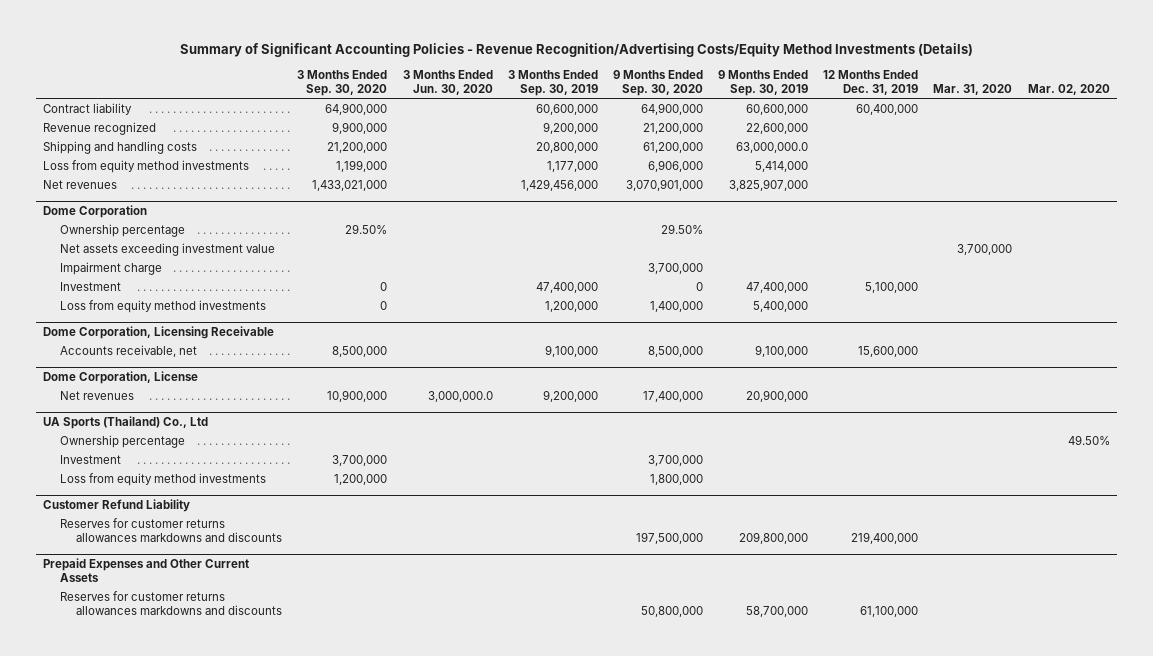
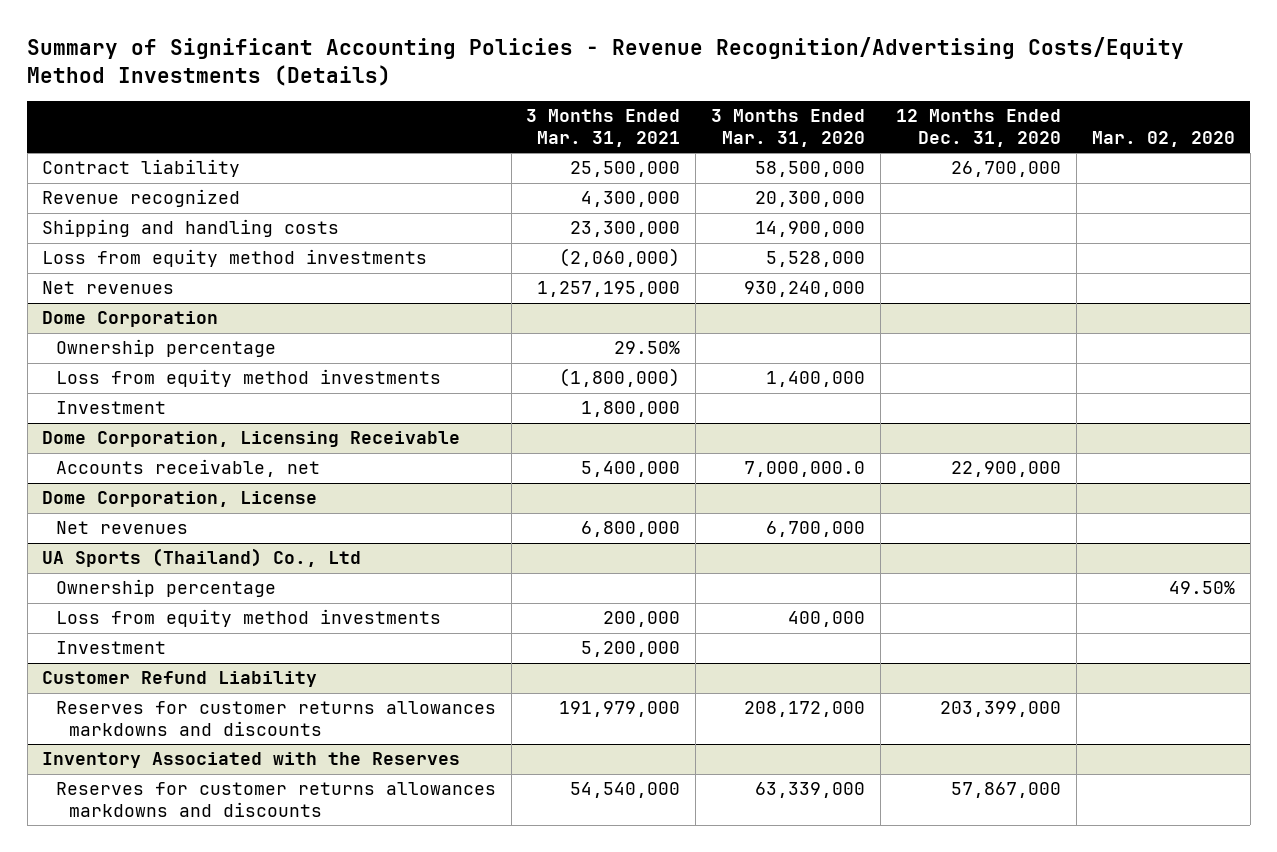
[297,69,388,96] 3 Months Ended Sep. 30, 2020 -> none
[402,69,493,95] 3 Months Ended Jun. 30, 2020 -> none
[507,69,598,96] 3 Months Ended Sep. 30, 2019 -> none
[612,69,703,96] 9 Months Ended Sep. 30, 2020 -> none
[718,69,809,96] 9 Months Ended Sep. 30, 2019 -> none
[823,69,919,95] 12 Months Ended Dec. 31, 2019 -> none
[933,83,1013,95] Mar. 31, 2020 -> none
none -> [526,109,681,148] 3 Months Ended Mar. 31, 2021
none -> [711,109,866,148] 3 Months Ended Mar. 31, 2020
none -> [895,109,1061,148] 12 Months Ended Dec. 31, 2020
[59,242,275,256] Net assets exceeding investment value -> none
[59,261,162,275] Impairment charge -> none
[59,281,121,291] Investment -> [55,401,166,415] Investment
[59,454,121,464] Investment -> [55,641,166,655] Investment
[43,557,250,582] Prepaid Expenses and Other Current Assets -> none
[59,590,283,615] Reserves for customer returns allowances markdowns and discounts -> none
none -> [42,752,461,769] Inventory Associated with the Reserves
none -> [55,782,496,818] Reserves for customer returns allowances markdowns and discounts

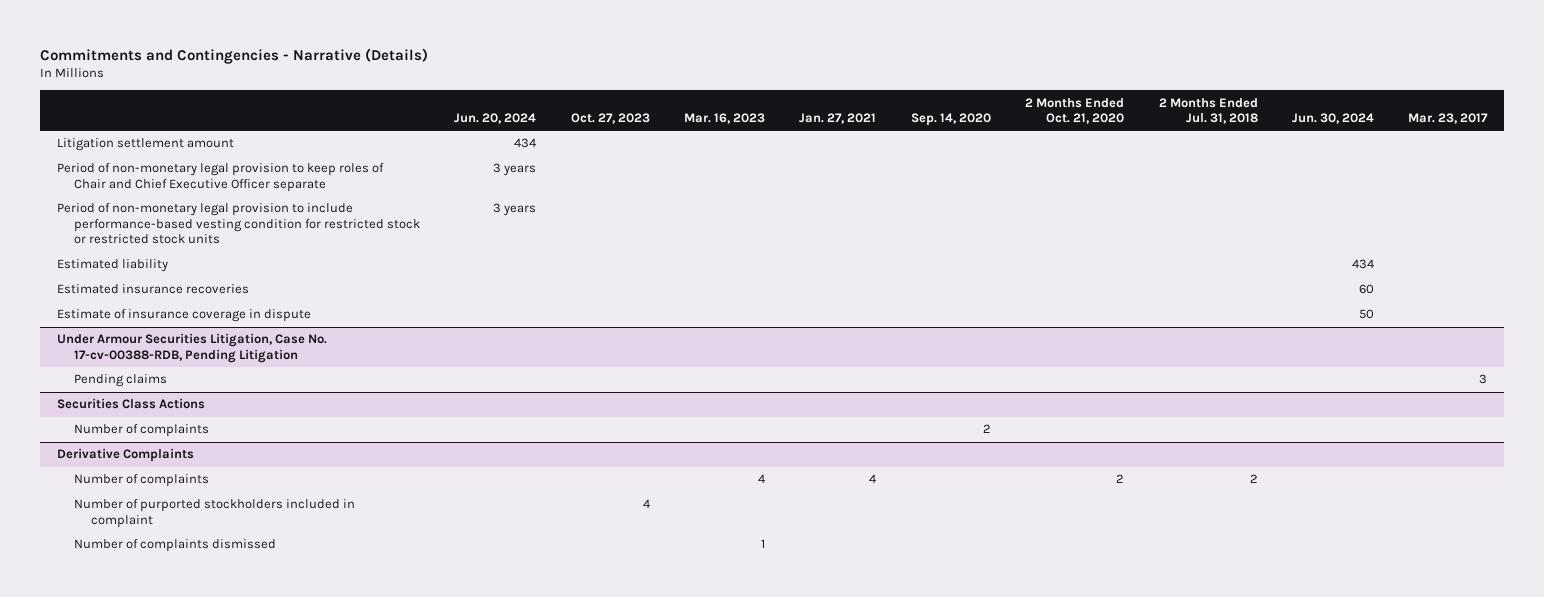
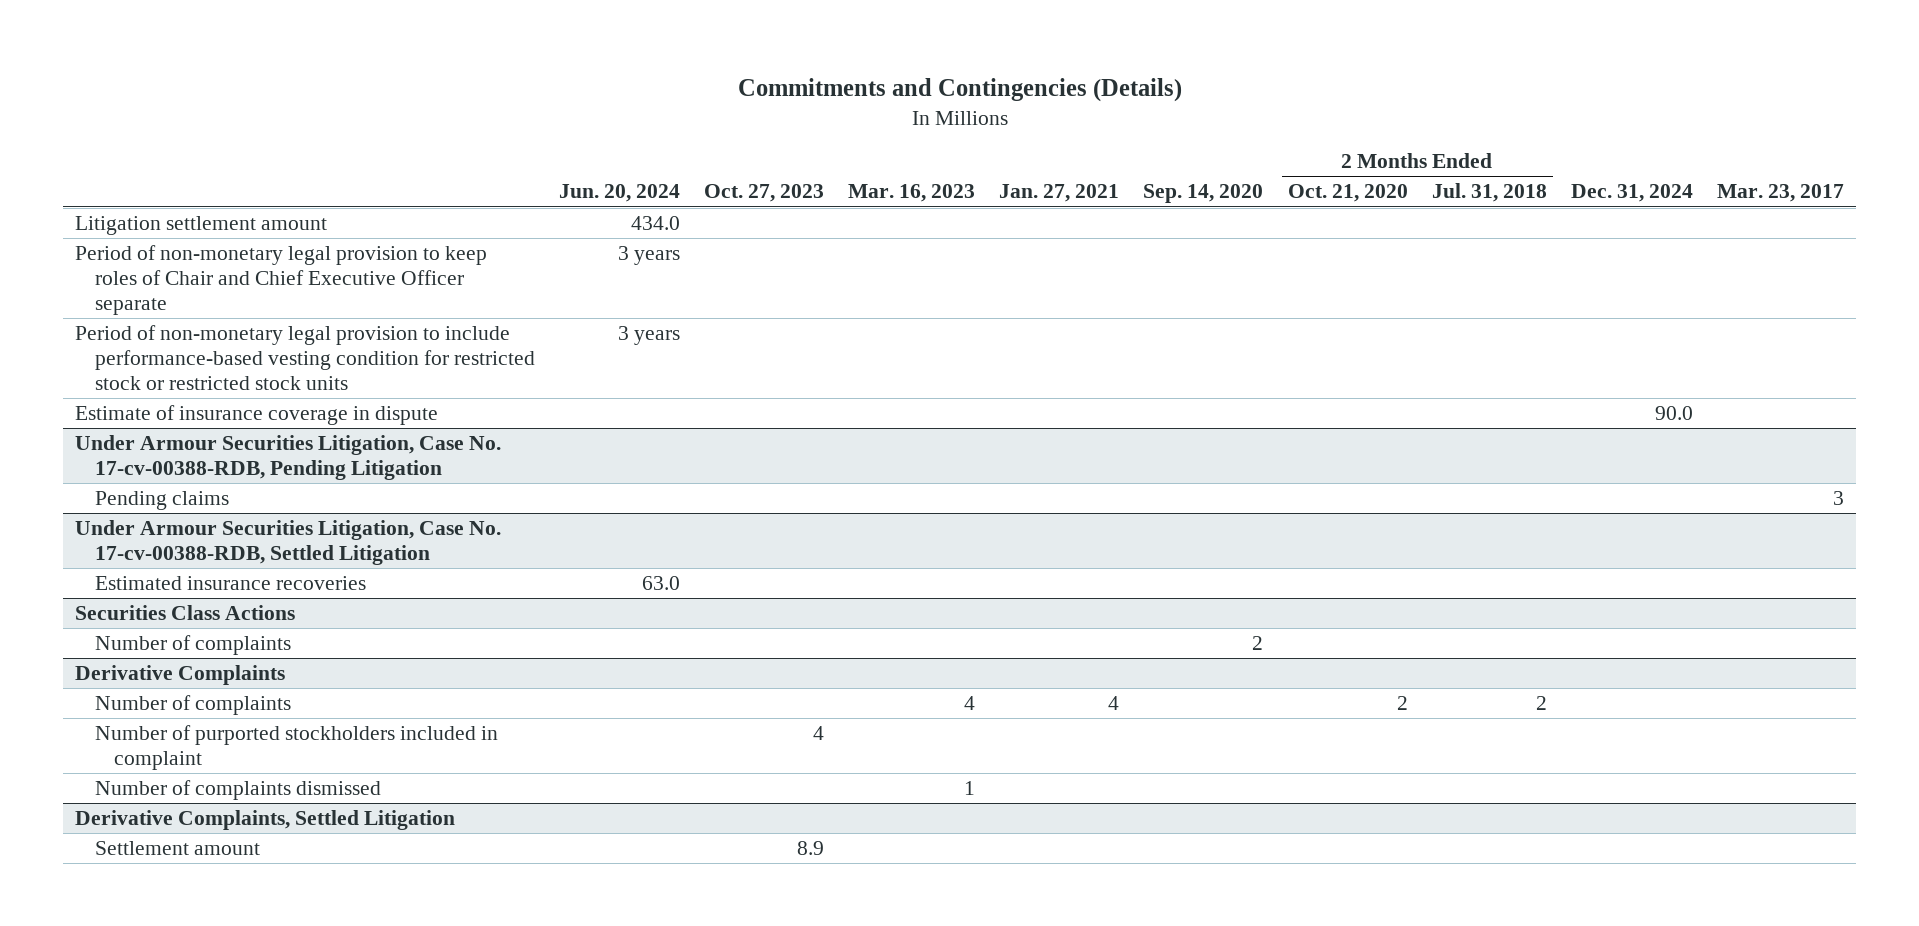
[39,47,428,64] Commitments and Contingencies - Narrative (Details) -> [737,78,1182,103] Commitments and Contingencies (Details)
[1291,113,1374,125] Jun. 30, 2024 -> none
none -> [1570,184,1693,203] Dec. 31, 2024
[514,138,537,149] 434 -> [630,216,680,231] 434.0
[56,259,168,273] Estimated liability -> none
[56,284,249,295] Estimated insurance recoveries -> none
none -> [75,520,502,566] Under Armour Securities Litigation, Case No. 17-cv-00388-RDB, Settled Litigation
none -> [94,576,366,591] Estimated insurance recoveries
none -> [75,810,456,831] Derivative Complaints, Settled Litigation
none -> [94,841,260,856] Settlement amount

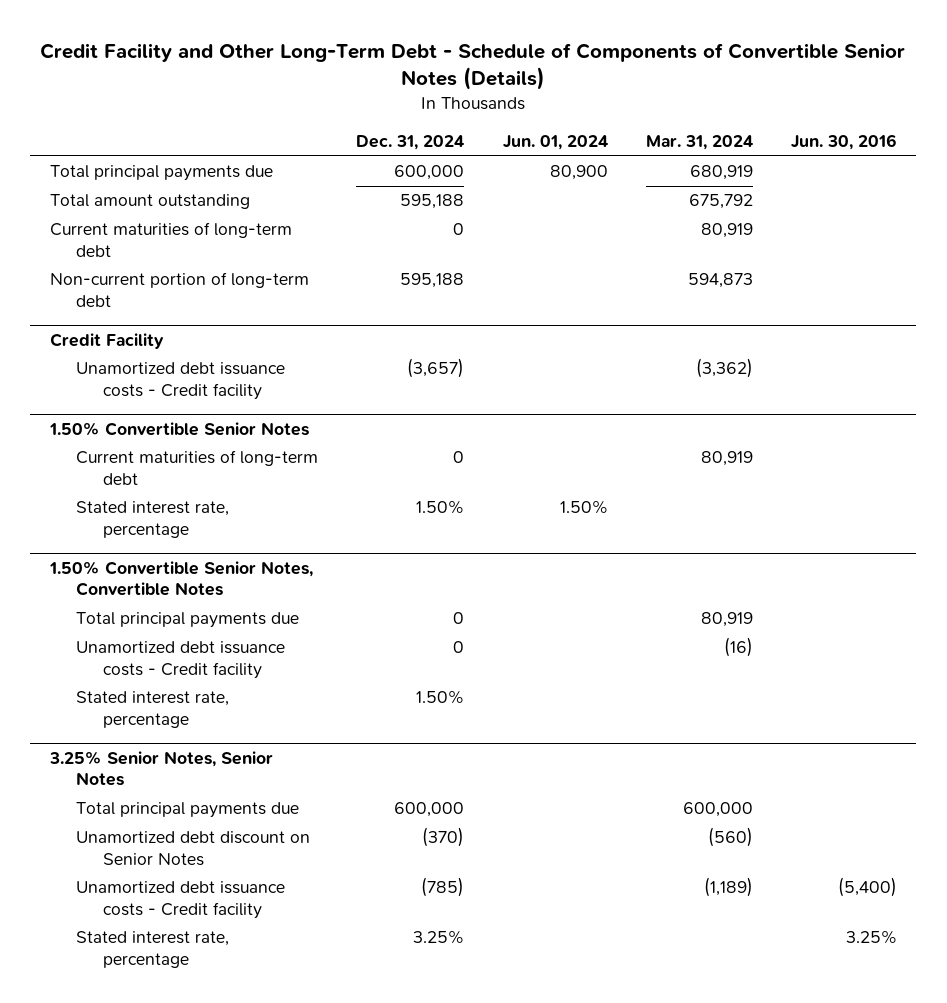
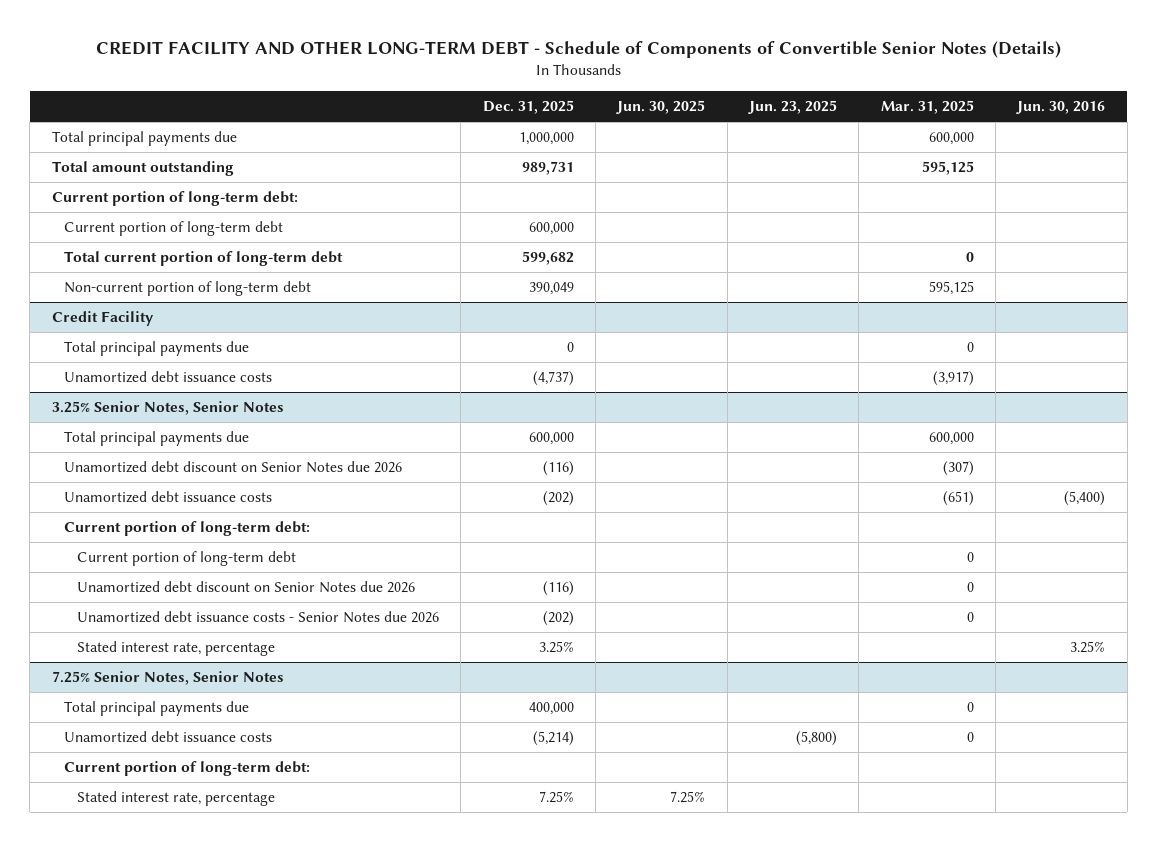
[40,42,906,91] Credit Facility and Other Long-Term Debt - Schedule of Components of Convertible Senior Notes (Details) -> [95,41,1061,59] CREDIT FACILITY AND OTHER LONG-TERM DEBT - Schedule of Components of Convertible Senior Notes (Details)
[356,135,465,151] Dec. 31, 2024 -> none
[502,135,608,151] Jun. 01, 2024 -> none
[645,135,753,151] Mar. 31, 2024 -> none
none -> [482,100,574,115] Dec. 31, 2025
none -> [616,100,706,115] Jun. 30, 2025
none -> [747,100,837,115] Jun. 23, 2025
none -> [880,100,974,115] Mar. 31, 2025
none -> [51,191,298,207] Current portion of long-term debt:
none -> [64,221,284,237] Current portion of long-term debt
[49,222,292,257] Current maturities of long-term debt -> [64,251,344,267] Total current portion of long-term debt
[48,421,309,436] 1.50% Convertible Senior Notes -> none
[76,450,319,485] Current maturities of long-term debt -> none
[76,501,230,538] Stated interest rate, percentage -> none
[48,560,313,597] 1.50% Convertible Senior Notes, Convertible Notes -> none
[76,612,300,629] Total principal payments due -> none
[76,641,286,679] Unamortized debt issuance costs - Credit facility -> none
[76,691,230,728] Stated interest rate, percentage -> none
none -> [64,341,250,357] Total principal payments due
[76,362,286,400] Unamortized debt issuance costs - Credit facility -> [64,371,273,384] Unamortized debt issuance costs
[76,831,311,866] Unamortized debt discount on Senior Notes -> [64,461,403,474] Unamortized debt discount on Senior Notes due 2026
[76,881,286,919] Unamortized debt issuance costs - Credit facility -> [64,491,273,504] Unamortized debt issuance costs
none -> [64,521,311,537] Current portion of long-term debt:
none -> [76,551,296,567] Current portion of long-term debt
none -> [76,581,415,594] Unamortized debt discount on Senior Notes due 2026
none -> [76,611,439,624] Unamortized debt issuance costs - Senior Notes due 2026
none -> [51,671,284,686] 7.25% Senior Notes, Senior Notes
none -> [64,701,250,717] Total principal payments due
none -> [64,731,273,744] Unamortized debt issuance costs
none -> [64,761,311,777] Current portion of long-term debt:
none -> [76,791,275,807] Stated interest rate, percentage

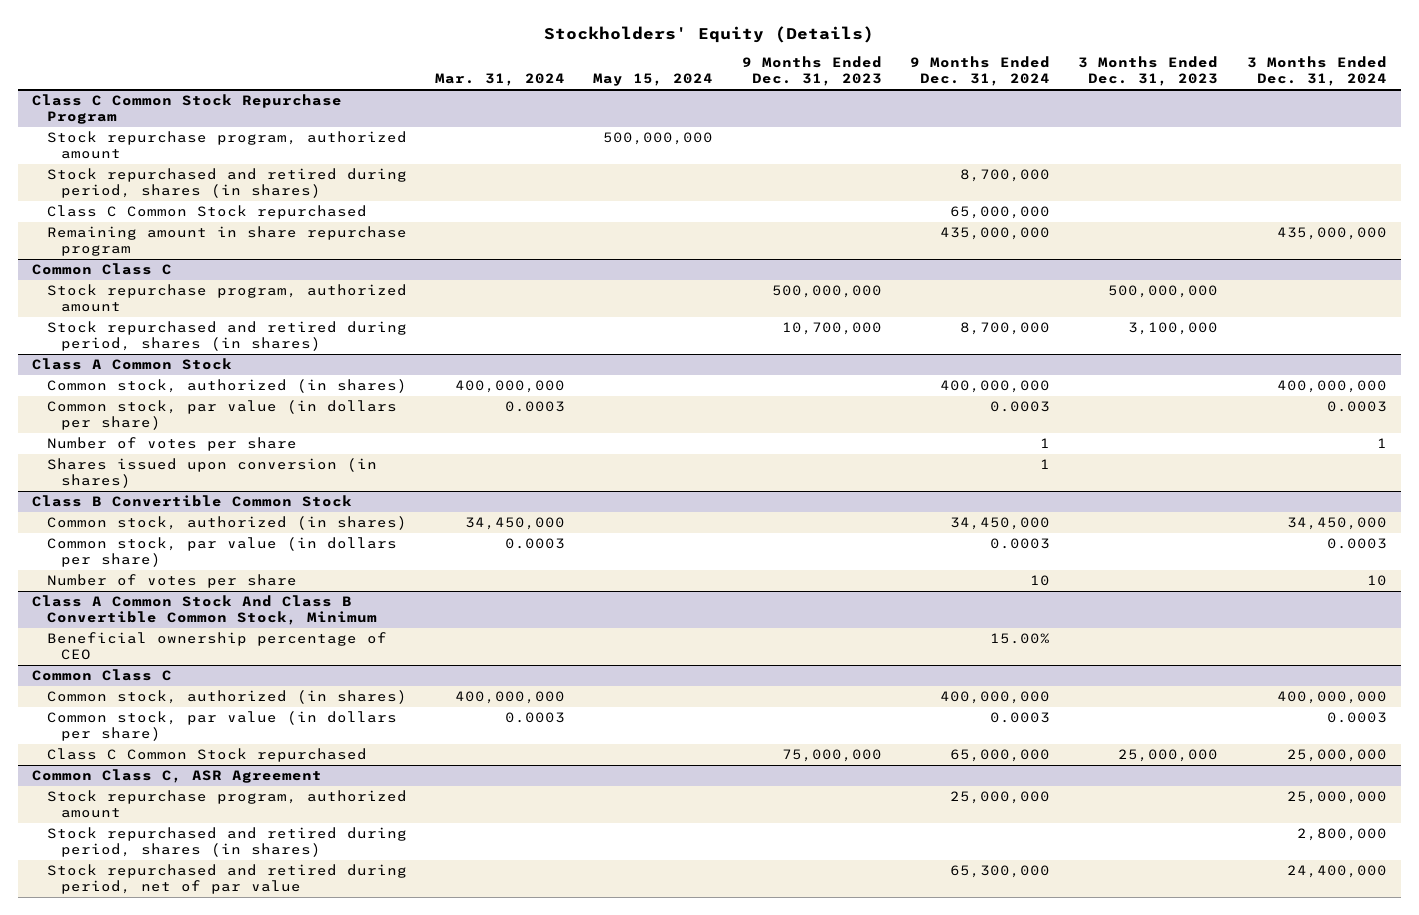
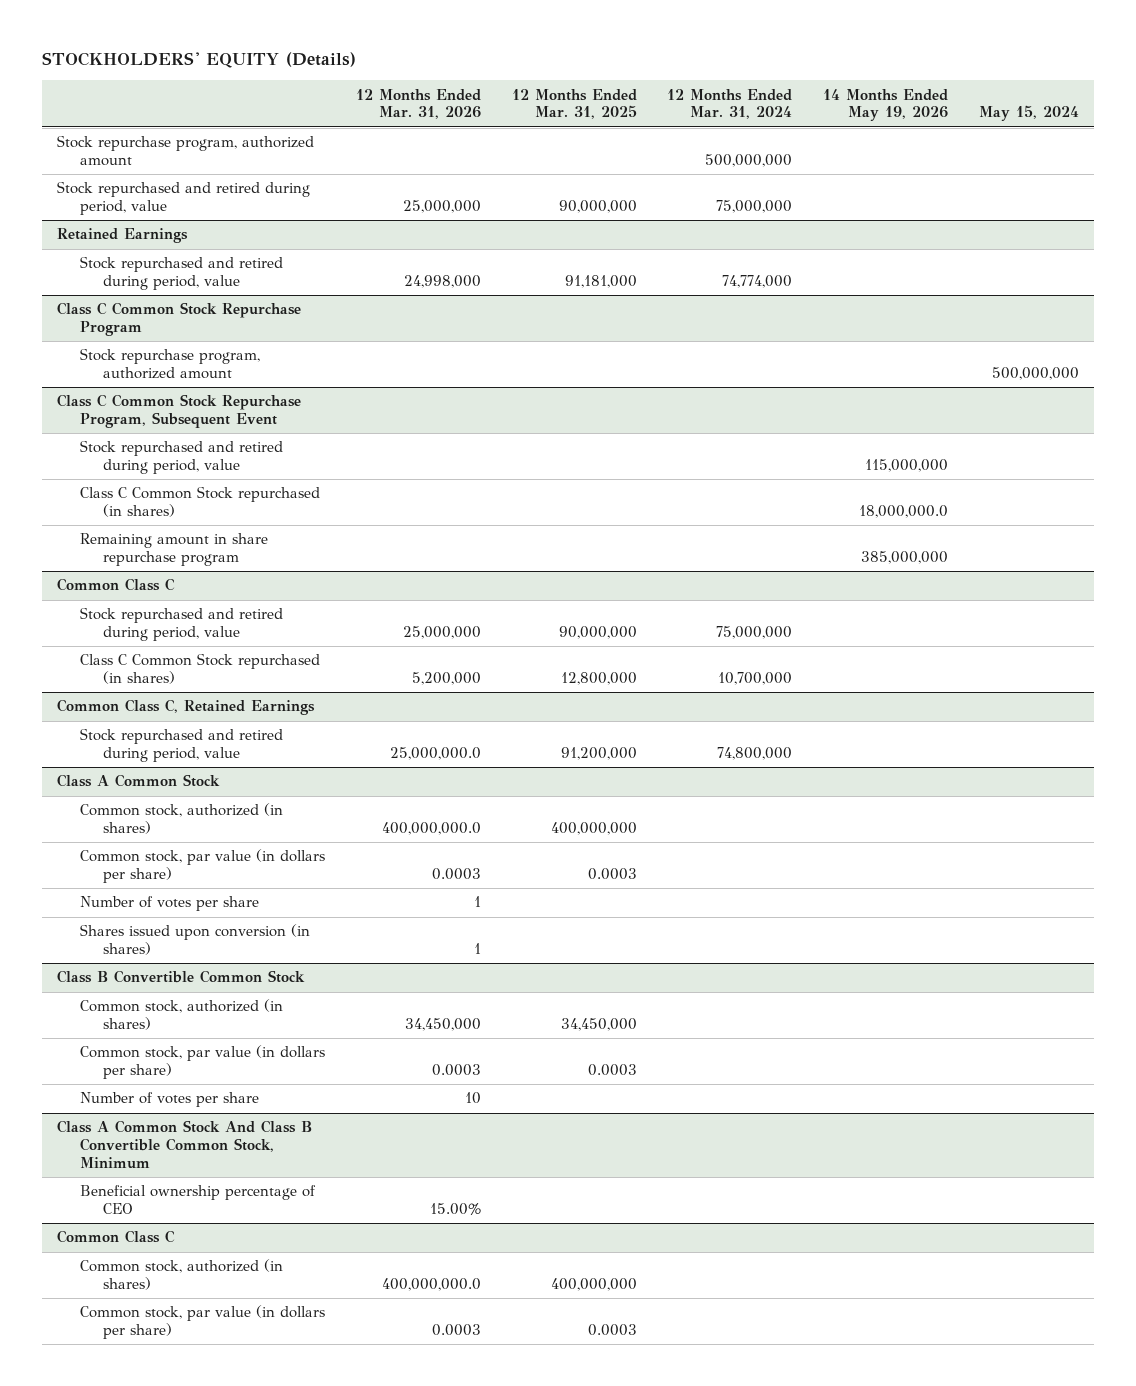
[544,25,875,43] Stockholders' Equity (Details) -> [42,52,357,69] STOCKHOLDERS' EQUITY (Details)
[434,73,565,87] Mar. 31, 2024 -> none
[741,56,882,87] 9 Months Ended Dec. 31, 2023 -> none
[909,56,1050,87] 9 Months Ended Dec. 31, 2024 -> none
[1078,56,1219,87] 3 Months Ended Dec. 31, 2023 -> none
[1246,56,1387,87] 3 Months Ended Dec. 31, 2024 -> none
none -> [356,88,482,120] 12 Months Ended Mar. 31, 2026
none -> [511,88,637,120] 12 Months Ended Mar. 31, 2025
none -> [667,88,793,120] 12 Months Ended Mar. 31, 2024
none -> [823,88,949,122] 14 Months Ended May 19, 2026
none -> [57,135,315,166] Stock repurchase program, authorized amount
none -> [57,181,311,215] Stock repurchased and retired during period, value
none -> [57,228,189,244] Retained Earnings
none -> [80,256,284,290] Stock repurchased and retired during period, value
[46,168,407,199] Stock repurchased and retired during period, shares (in shares) -> none
[46,205,367,220] Class C Common Stock repurchased -> none
[46,226,407,257] Remaining amount in share repurchase program -> none
none -> [57,394,302,428] Class C Common Stock Repurchase Program, Subsequent Event
none -> [80,440,284,474] Stock repurchased and retired during period, value
none -> [80,486,321,517] Class C Common Stock repurchased (in shares)
none -> [80,533,269,566] Remaining amount in share repurchase program
[46,284,407,313] Stock repurchase program, authorized amount -> none
none -> [80,607,284,641] Stock repurchased and retired during period, value
[46,321,407,352] Stock repurchased and retired during period, shares (in shares) -> [80,653,321,684] Class C Common Stock repurchased (in shares)
none -> [57,699,316,716] Common Class C, Retained Earnings
none -> [80,728,284,762] Stock repurchased and retired during period, value
[46,748,367,763] Class C Common Stock repurchased -> none
[32,769,323,784] Common Class C, ASR Agreement -> none
[46,790,407,819] Stock repurchase program, authorized amount -> none
[46,827,407,858] Stock repurchased and retired during period, shares (in shares) -> none
[46,864,407,895] Stock repurchased and retired during period, net of par value -> none

